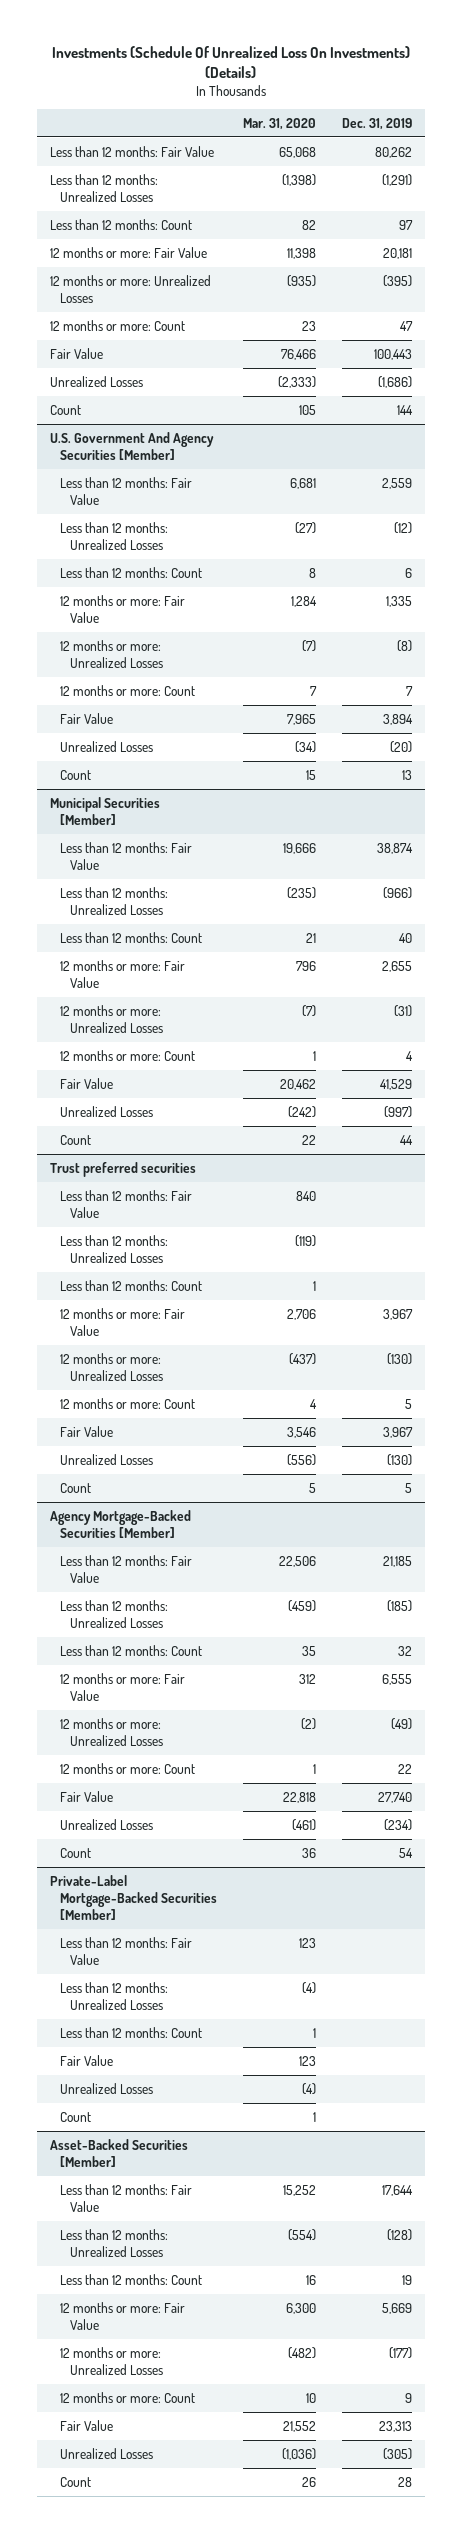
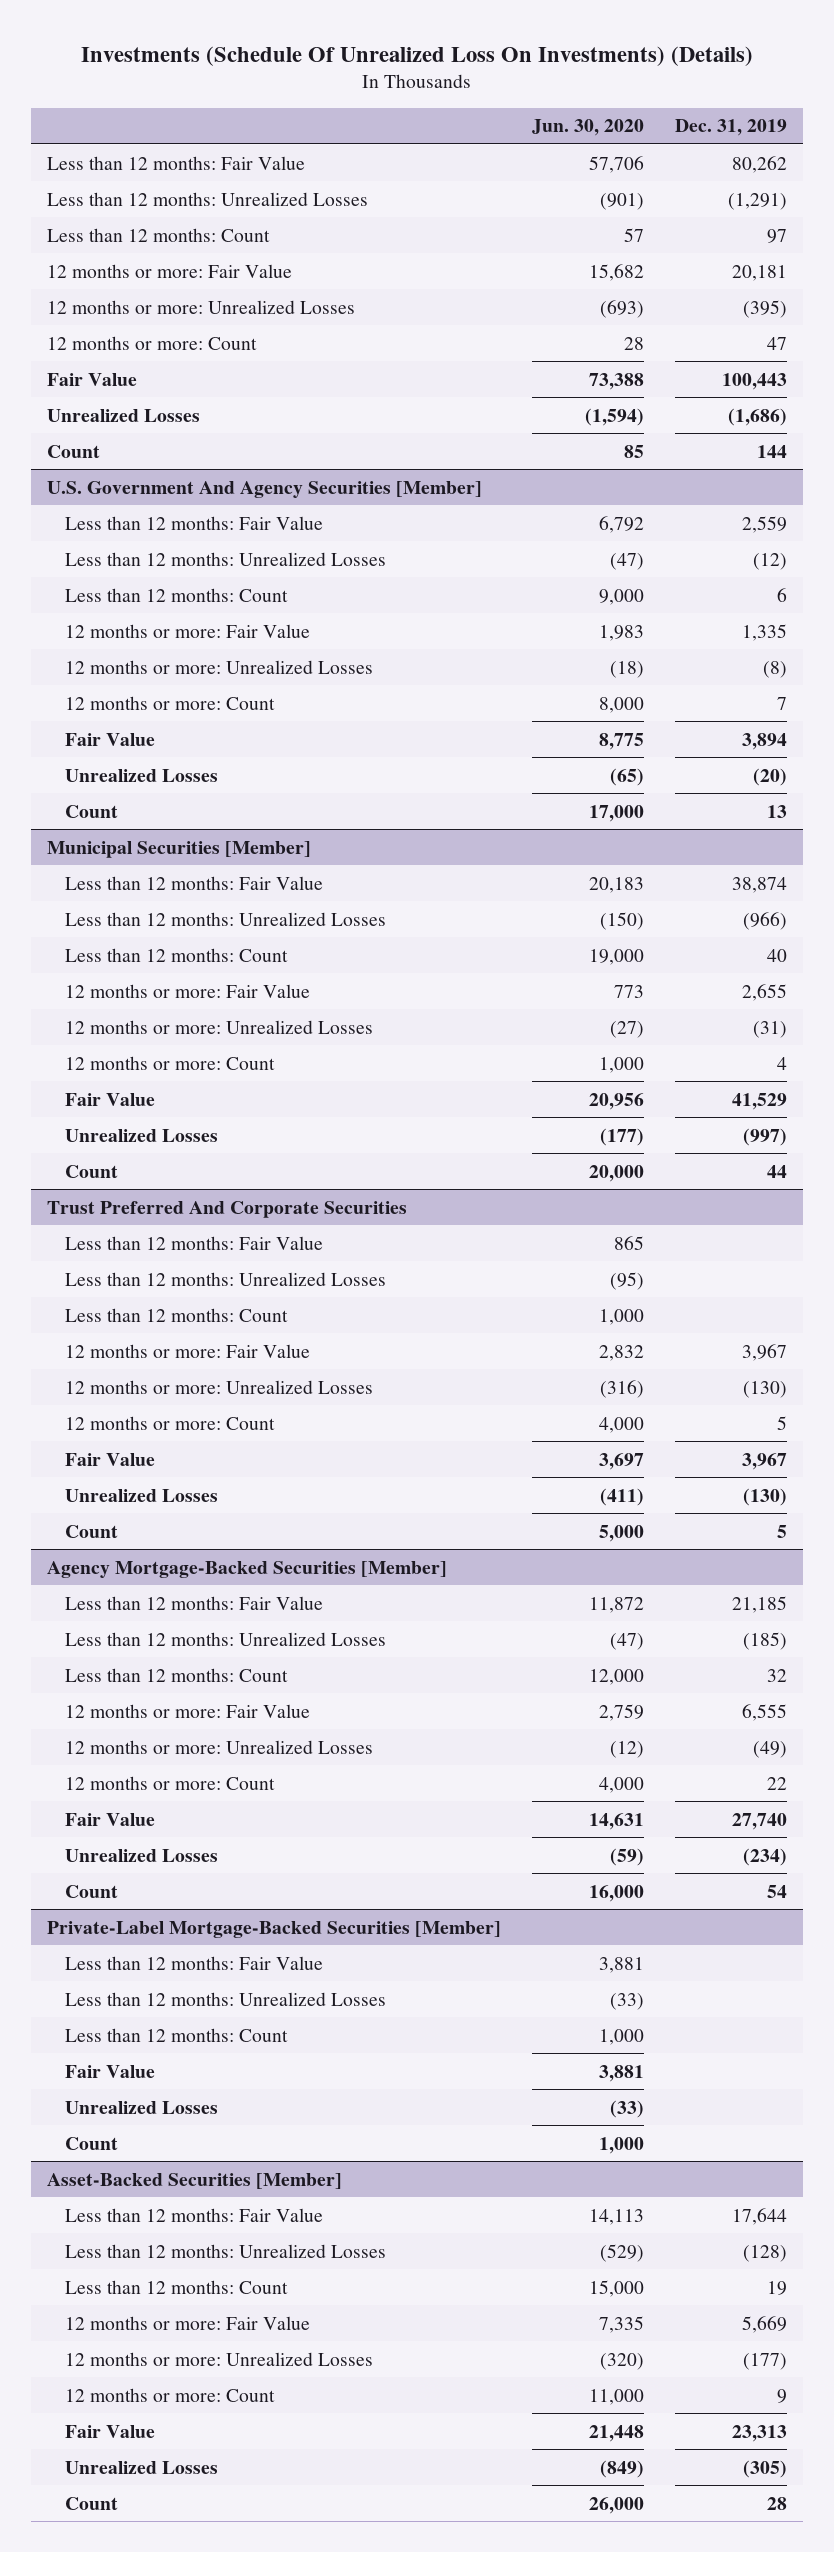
[243,117,317,130] Mar. 31, 2020 -> none
none -> [532,119,645,137] Jun. 30, 2020
[50,1161,197,1177] Trust preferred securities -> [46,1200,407,1218] Trust Preferred And Corporate Securities

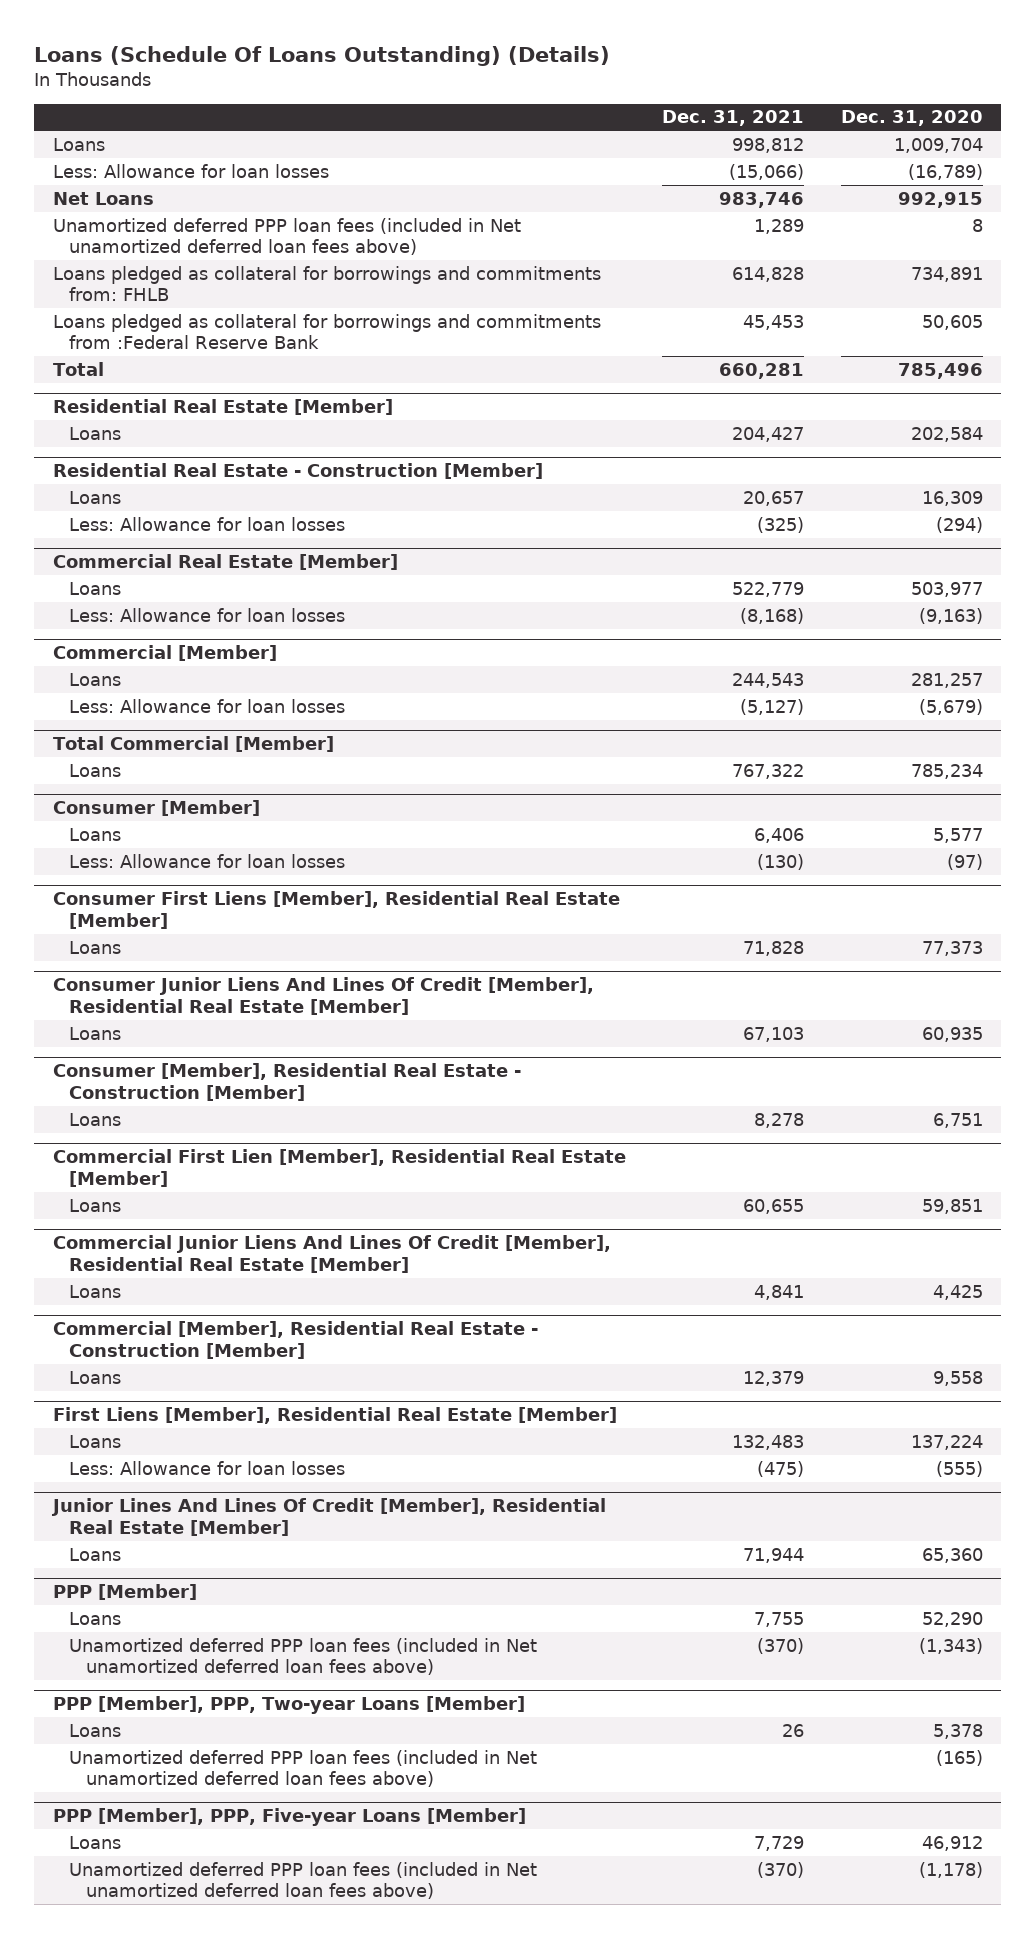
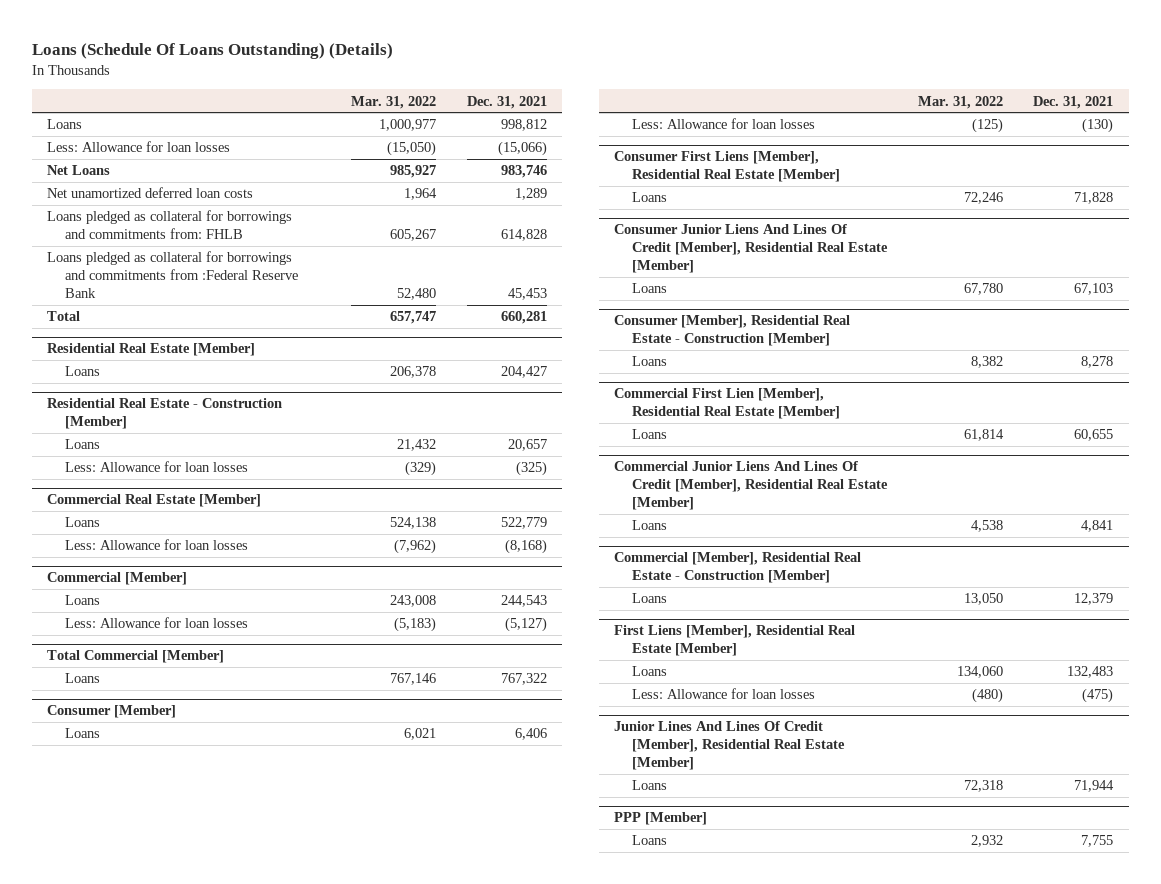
[840,110,983,127] Dec. 31, 2020 -> none
none -> [350,95,436,109] Mar. 31, 2022
[52,217,521,256] Unamortized deferred PPP loan fees (included in Net unamortized deferred loan fees above) -> [47,187,254,199] Net unamortized deferred loan costs
[69,1637,538,1676] Unamortized deferred PPP loan fees (included in Net unamortized deferred loan fees above) -> none
[52,1696,525,1715] PPP [Member], PPP, Two-year Loans [Member] -> none
[69,1723,122,1737] Loans -> none
[69,1749,538,1788] Unamortized deferred PPP loan fees (included in Net unamortized deferred loan fees above) -> none
[52,1808,526,1827] PPP [Member], PPP, Five-year Loans [Member] -> none
[69,1835,122,1849] Loans -> none
[69,1861,538,1900] Unamortized deferred PPP loan fees (included in Net unamortized deferred loan fees above) -> none

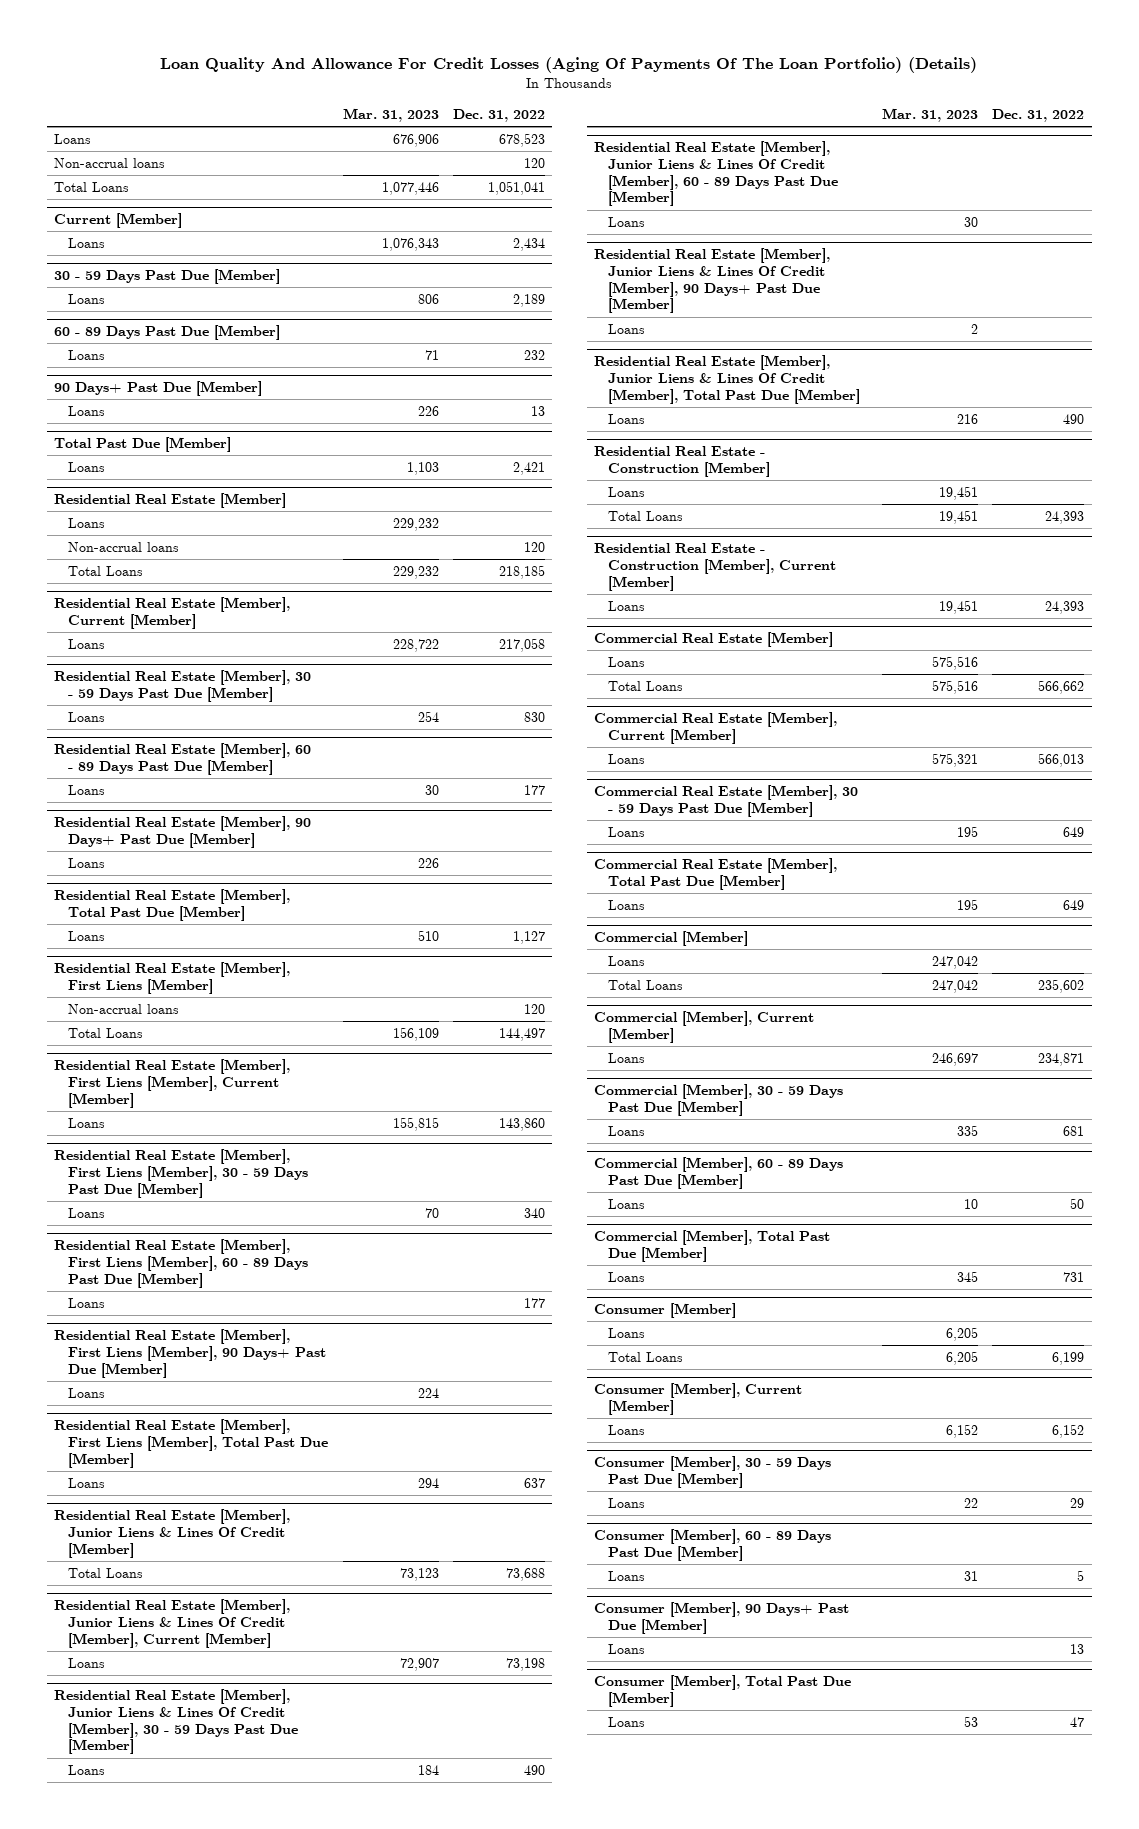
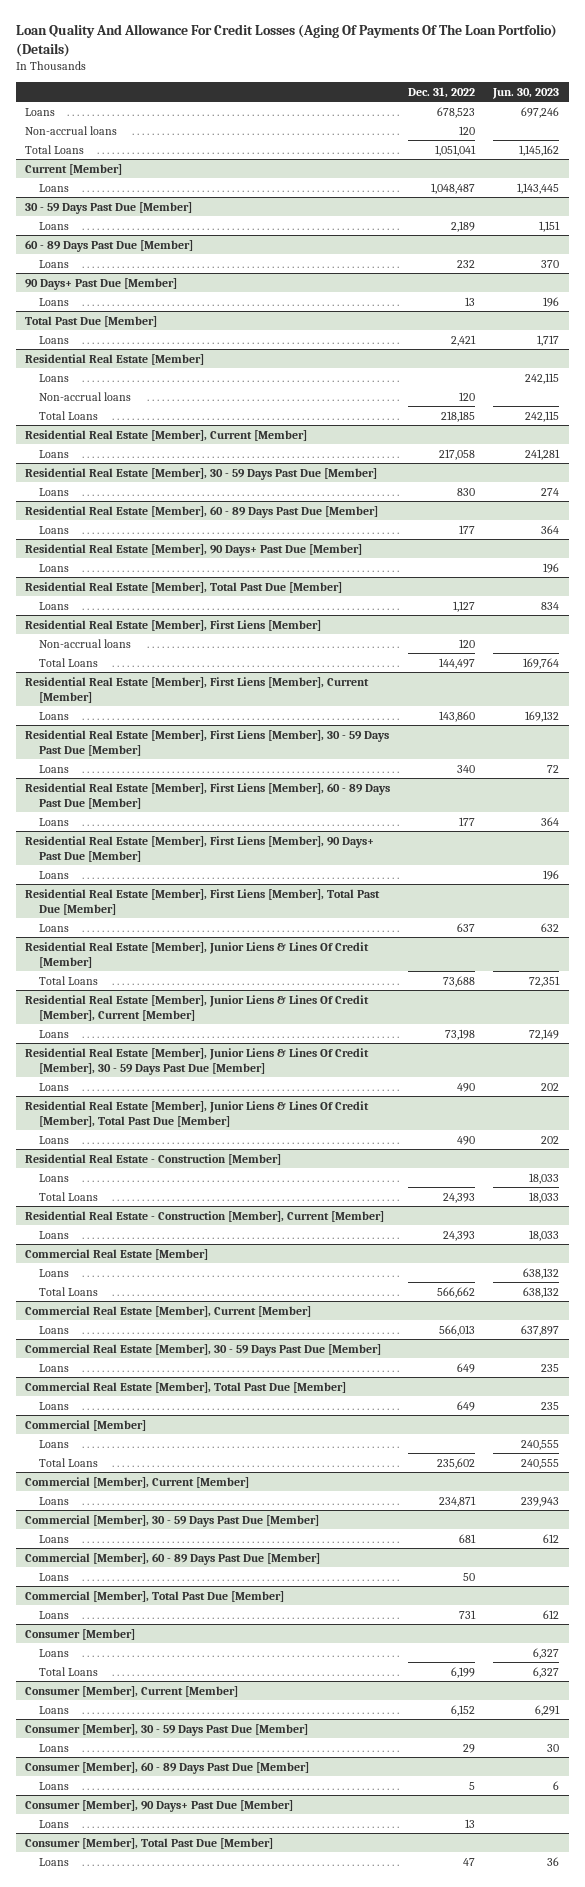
[342,108,439,123] Mar. 31, 2023 -> none
none -> [492,88,560,100] Jun. 30, 2023
[512,237,545,251] 2,434 -> [431,182,476,194] 1,048,487
[594,141,839,207] Residential Real Estate [Member], Junior Liens & Lines Of Credit [Member], 60 - 89 Days Past Due [Member] -> none
[608,216,646,227] Loans -> none
[594,248,831,314] Residential Real Estate [Member], Junior Liens & Lines Of Credit [Member], 90 Days+ Past Due [Member] -> none
[608,323,646,334] Loans -> none

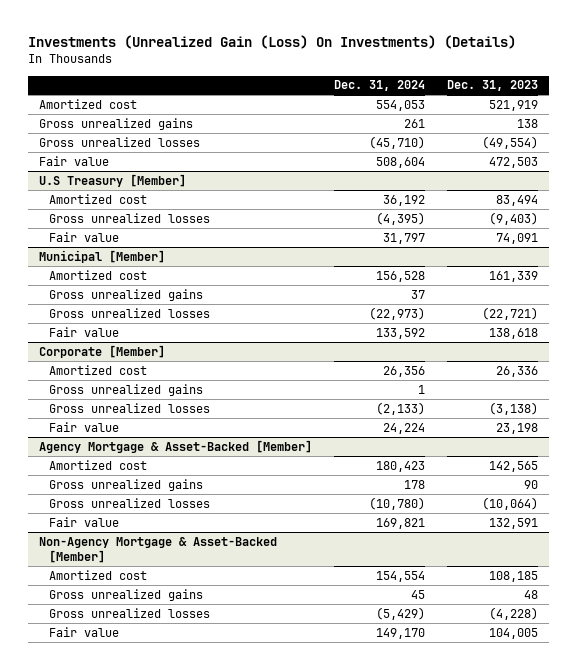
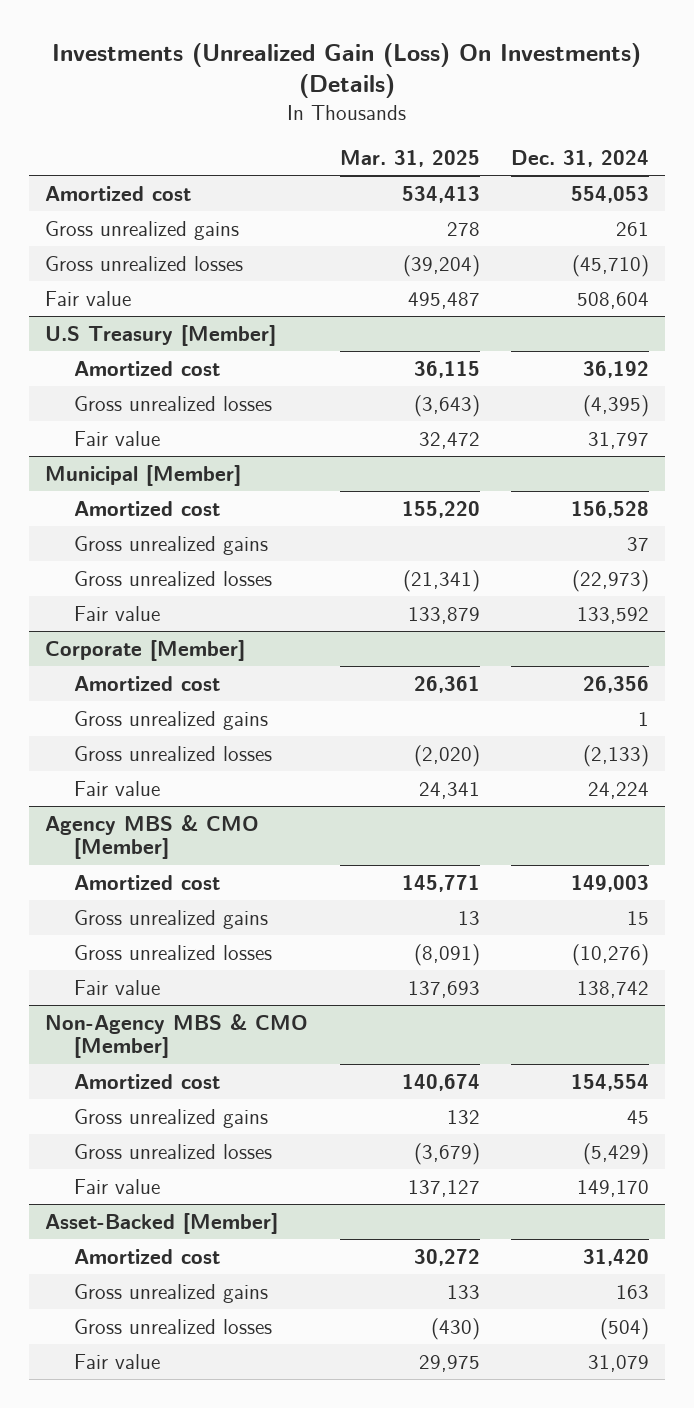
[447,80,539,92] Dec. 31, 2023 -> none
none -> [339,149,480,167] Mar. 31, 2025
[38,439,312,453] Agency Mortgage & Asset-Backed [Member] -> [44,814,259,860] Agency MBS & CMO [Member]
[376,460,426,472] 180,423 -> [571,874,650,892] 149,003
[404,479,426,489] 178 -> [627,910,650,925] 15
[369,496,426,510] (10,780) -> [572,943,650,966] (10,276)
[376,517,426,529] 169,821 -> [577,980,650,998] 138,742
[38,536,277,564] Non-Agency Mortgage & Asset-Backed [Member] -> [44,1013,308,1059] Non-Agency MBS & CMO [Member]
none -> [44,1212,278,1234] Asset-Backed [Member]
none -> [73,1248,220,1264] Amortized cost
none -> [73,1283,268,1303] Gross unrealized gains
none -> [73,1318,272,1334] Gross unrealized losses
none -> [73,1353,160,1369] Fair value

